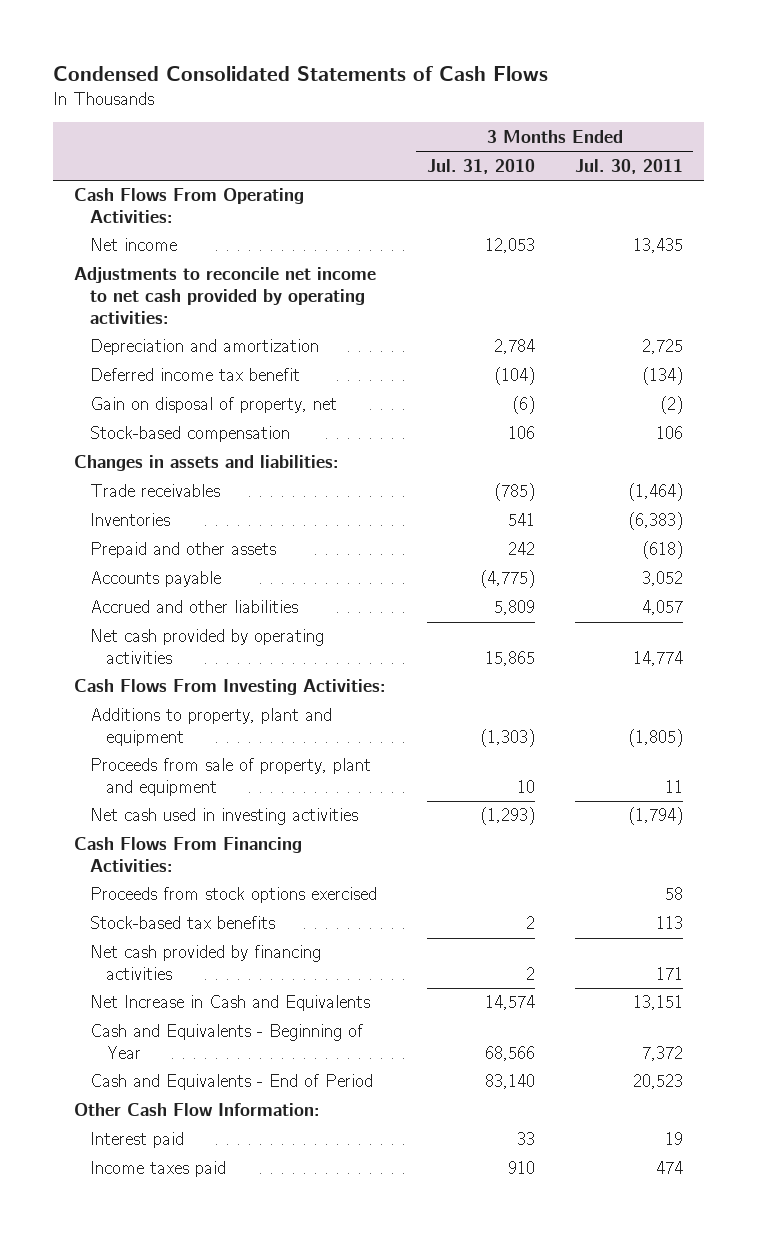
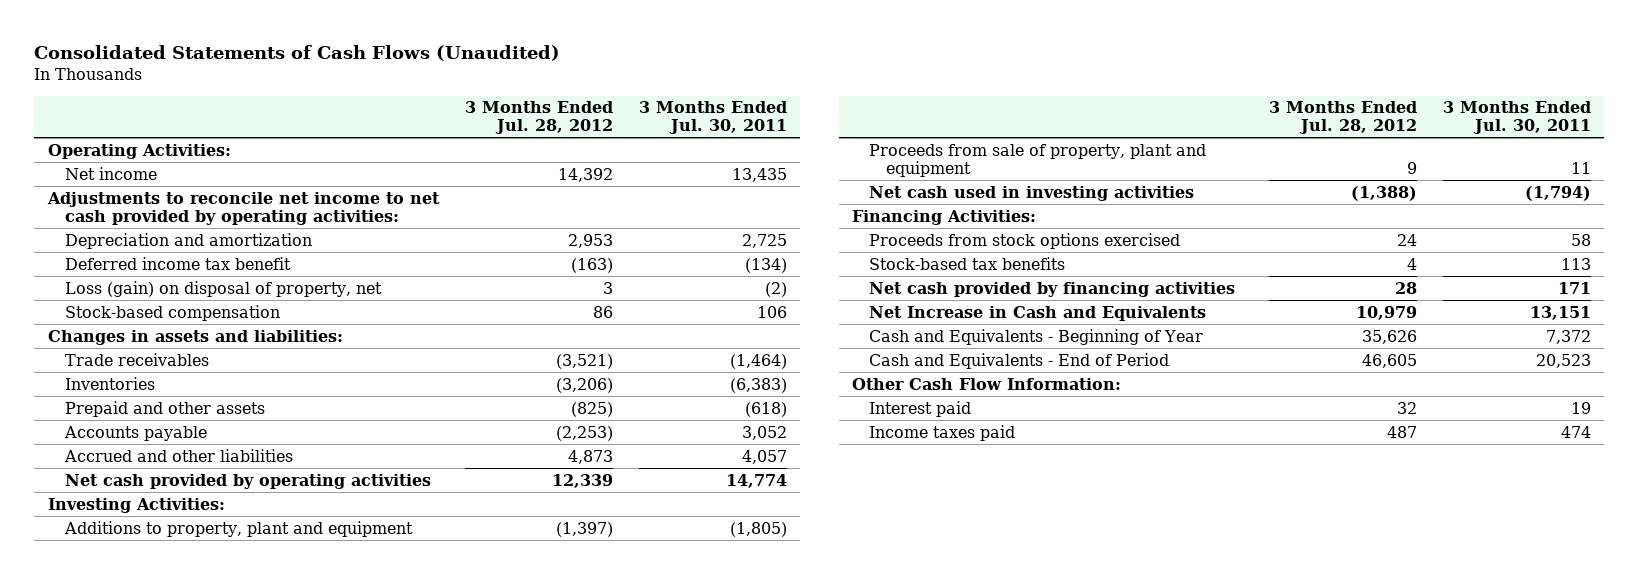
[53,65,549,81] Condensed Consolidated Statements of Cash Flows -> [34,44,561,61] Consolidated Statements of Cash Flows (Unaudited)
[426,158,535,174] Jul. 31, 2010 -> none
none -> [464,101,613,135] 3 Months Ended Jul. 28, 2012
[73,188,304,224] Cash Flows From Operating Activities: -> none
none -> [47,143,231,159] Operating Activities:
[90,397,338,414] Gain on disposal of property, net -> [64,280,382,297] Loss (gain) on disposal of property, net
[73,679,386,696] Cash Flows From Investing Activities: -> none
none -> [47,497,225,513] Investing Activities:
[73,837,302,873] Cash Flows From Financing Activities: -> none
none -> [851,209,1036,225] Financing Activities:

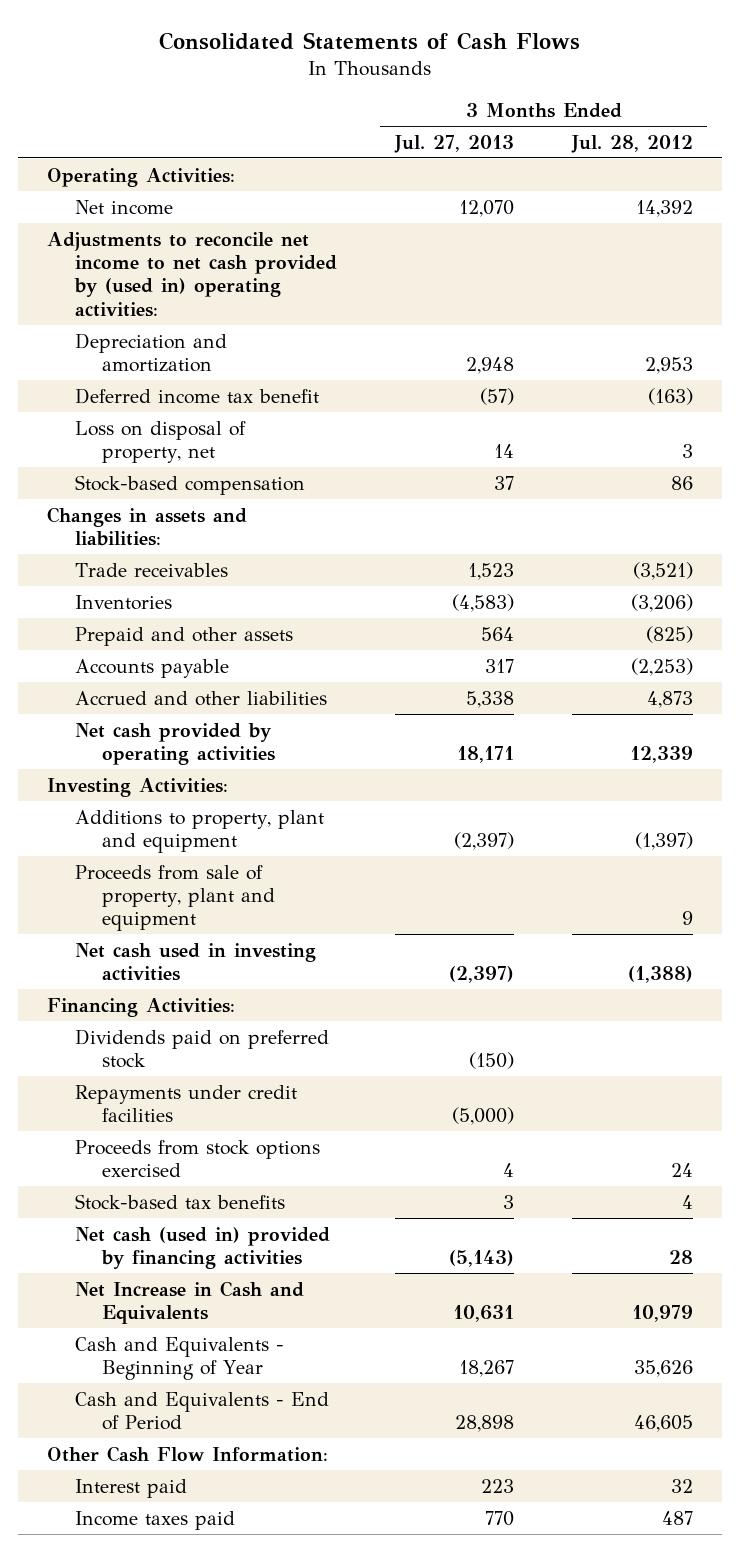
[34,44,561,61] Consolidated Statements of Cash Flows (Unaudited) -> [159,31,581,50] Consolidated Statements of Cash Flows
[638,101,787,135] 3 Months Ended Jul. 30, 2011 -> none
none -> [393,134,514,153] Jul. 27, 2013
[46,191,440,225] Adjustments to reconcile net income to net cash provided by operating activities: -> [47,231,337,317] Adjustments to reconcile net income to net cash provided by (used in) operating activities:
[64,280,382,297] Loss (gain) on disposal of property, net -> [74,420,246,463] Loss on disposal of property, net
none -> [74,1028,329,1068] Dividends paid on preferred stock
none -> [74,1084,297,1122] Repayments under credit facilities
[869,281,1236,297] Net cash provided by financing activities -> [74,1226,330,1269] Net cash (used in) provided by financing activities

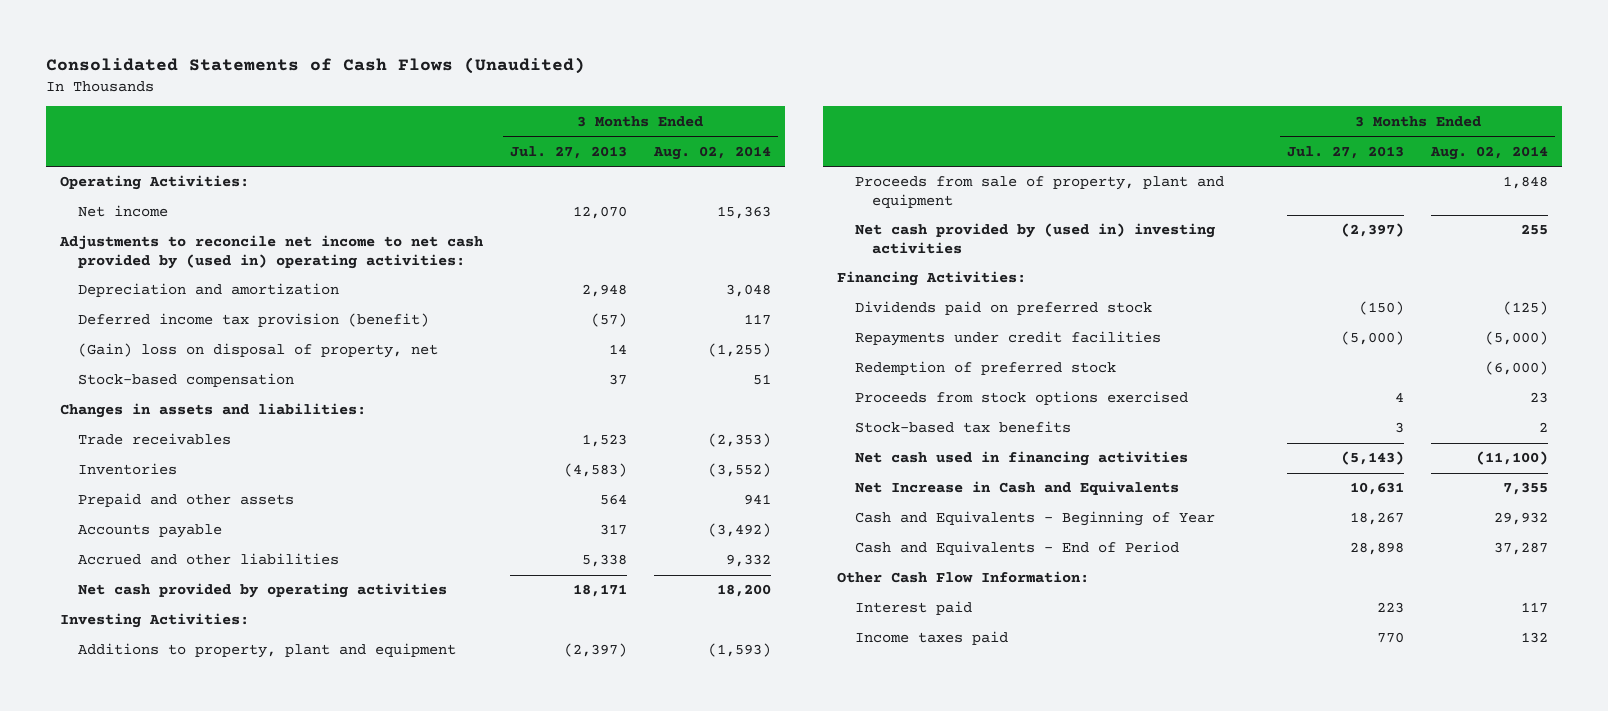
[159,31,581,50] Consolidated Statements of Cash Flows -> [46,57,586,75] Consolidated Statements of Cash Flows (Unaudited)
[570,134,693,153] Jul. 28, 2012 -> none
none -> [653,145,772,160] Aug. 02, 2014
[74,387,319,404] Deferred income tax benefit -> [77,313,429,328] Deferred income tax provision (benefit)
[74,420,246,463] Loss on disposal of property, net -> [77,343,438,359] (Gain) loss on disposal of property, net
[74,942,316,981] Net cash used in investing activities -> [854,223,1215,254] Net cash provided by (used in) investing activities
none -> [854,361,1116,376] Redemption of preferred stock
[74,1226,330,1269] Net cash (used in) provided by financing activities -> [854,451,1188,467] Net cash used in financing activities

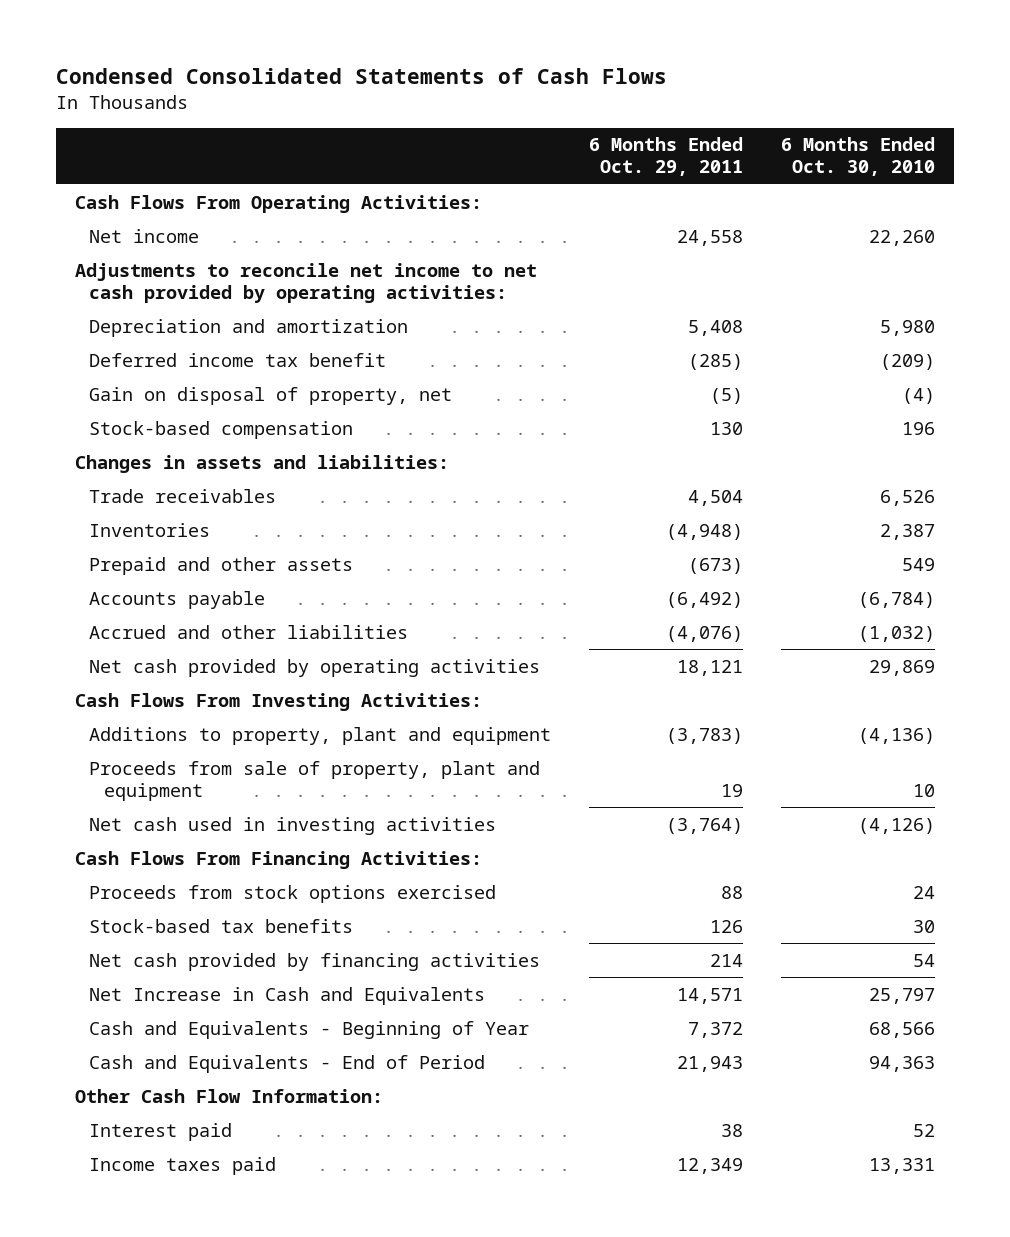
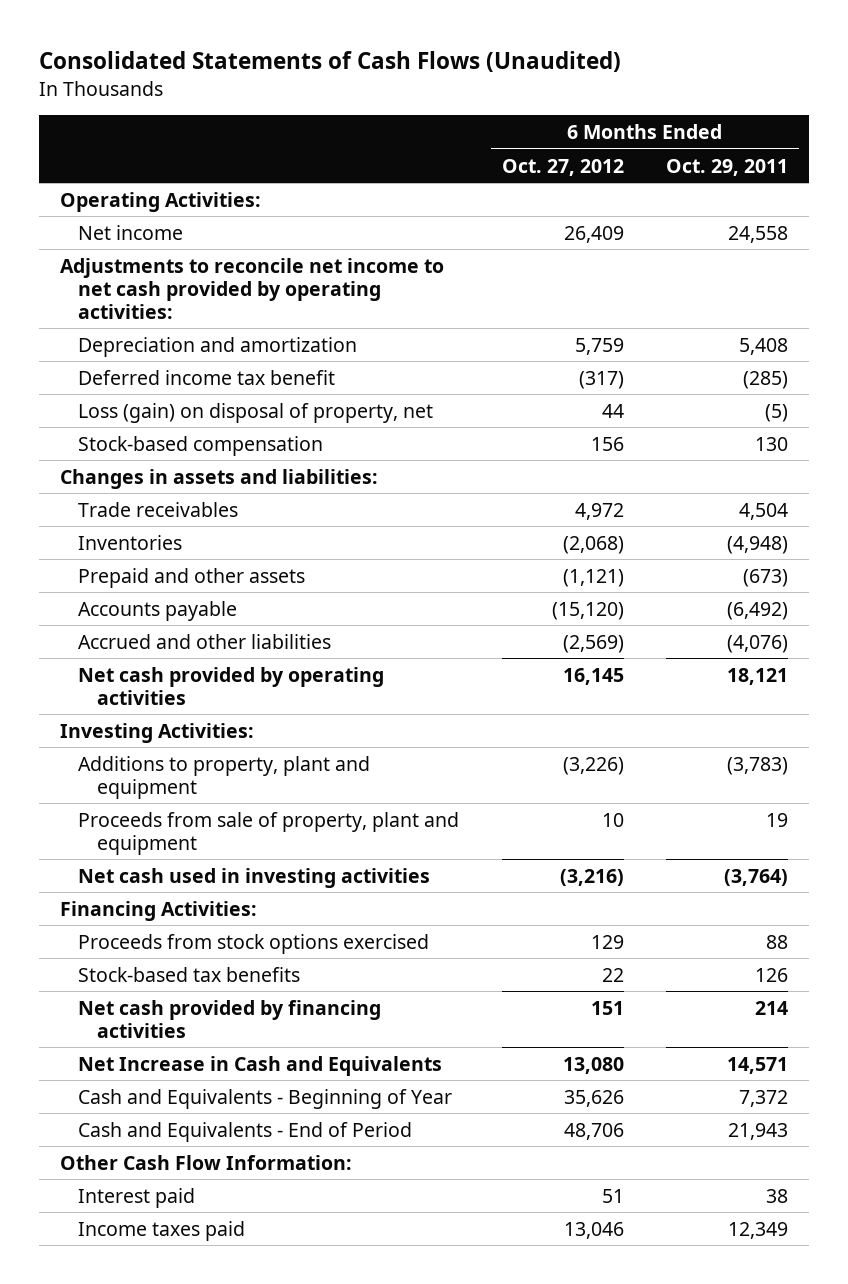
[55,68,667,85] Condensed Consolidated Statements of Cash Flows -> [38,51,621,73] Consolidated Statements of Cash Flows (Unaudited)
[781,137,936,177] 6 Months Ended Oct. 30, 2010 -> none
none -> [501,158,624,176] Oct. 27, 2012
[74,194,482,213] Cash Flows From Operating Activities: -> none
none -> [60,191,262,212] Operating Activities:
[89,386,453,405] Gain on disposal of property, net -> [78,402,434,423] Loss (gain) on disposal of property, net
[74,692,482,711] Cash Flows From Investing Activities: -> none
none -> [60,722,255,743] Investing Activities:
[74,850,482,869] Cash Flows From Financing Activities: -> none
none -> [60,900,258,921] Financing Activities:

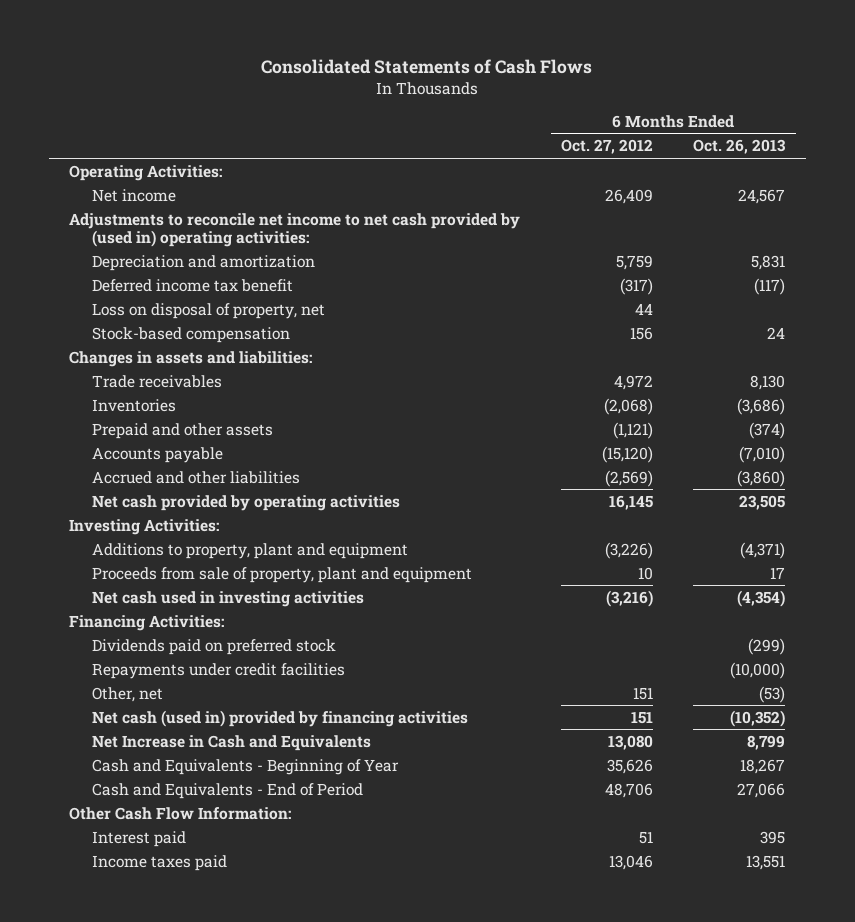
[38,51,621,73] Consolidated Statements of Cash Flows (Unaudited) -> [261,58,593,74] Consolidated Statements of Cash Flows
[666,158,789,176] Oct. 29, 2011 -> none
none -> [693,139,787,155] Oct. 26, 2013
[60,257,445,319] Adjustments to reconcile net income to net cash provided by operating activities: -> [69,212,521,247] Adjustments to reconcile net income to net cash provided by (used in) operating activities:
[78,402,434,423] Loss (gain) on disposal of property, net -> [92,302,326,319] Loss on disposal of property, net
[78,933,430,954] Proceeds from stock options exercised -> none
[78,966,301,982] Stock-based tax benefits -> none
none -> [92,638,337,655] Dividends paid on preferred stock
none -> [92,662,346,679] Repayments under credit facilities
none -> [92,686,164,702] Other, net
[78,999,382,1038] Net cash provided by financing activities -> [92,709,469,727] Net cash (used in) provided by financing activities

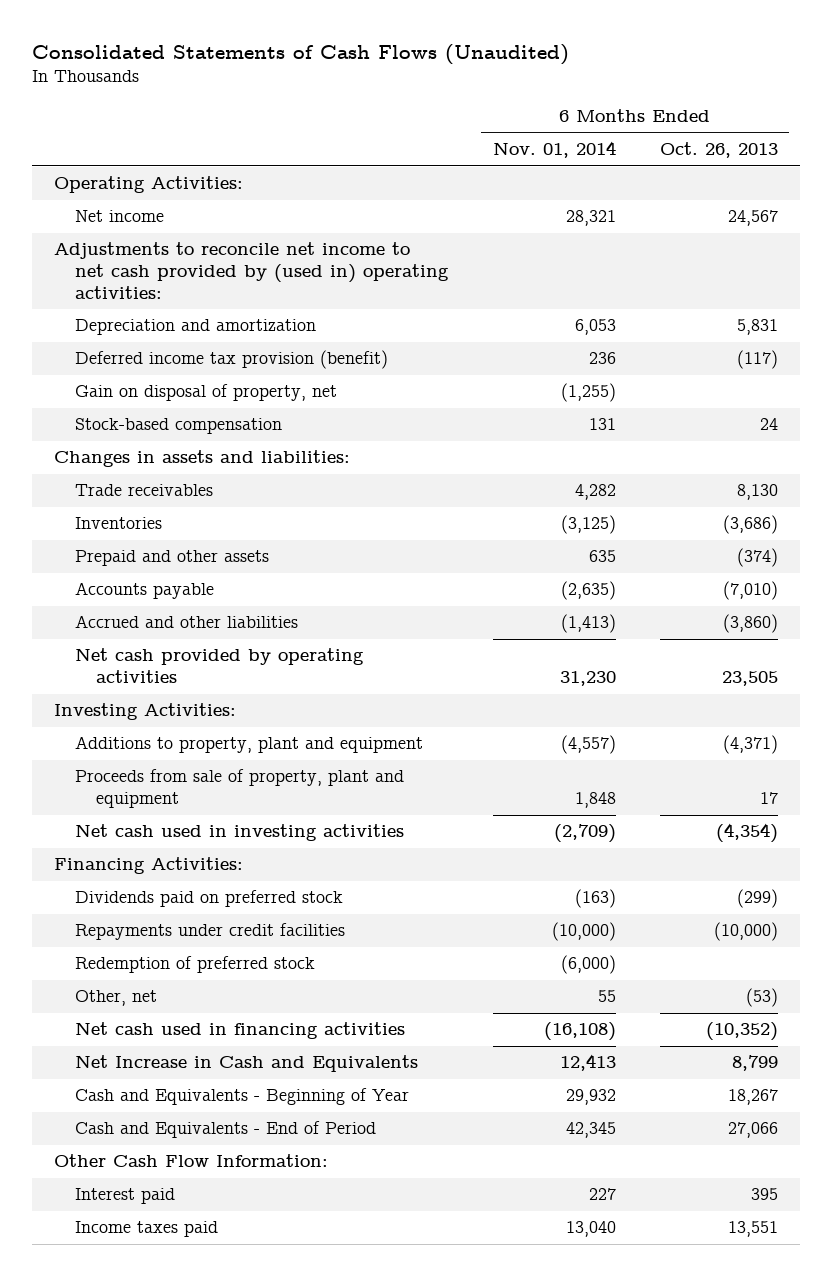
[261,58,593,74] Consolidated Statements of Cash Flows -> [32,44,570,66] Consolidated Statements of Cash Flows (Unaudited)
[560,139,653,155] Oct. 27, 2012 -> none
none -> [492,141,616,159] Nov. 01, 2014
[92,278,294,292] Deferred income tax benefit -> [75,350,389,370] Deferred income tax provision (benefit)
[92,302,326,319] Loss on disposal of property, net -> [75,384,338,402] Gain on disposal of property, net
none -> [75,956,316,974] Redemption of preferred stock
[92,709,469,727] Net cash (used in) provided by financing activities -> [75,1022,406,1040] Net cash used in financing activities

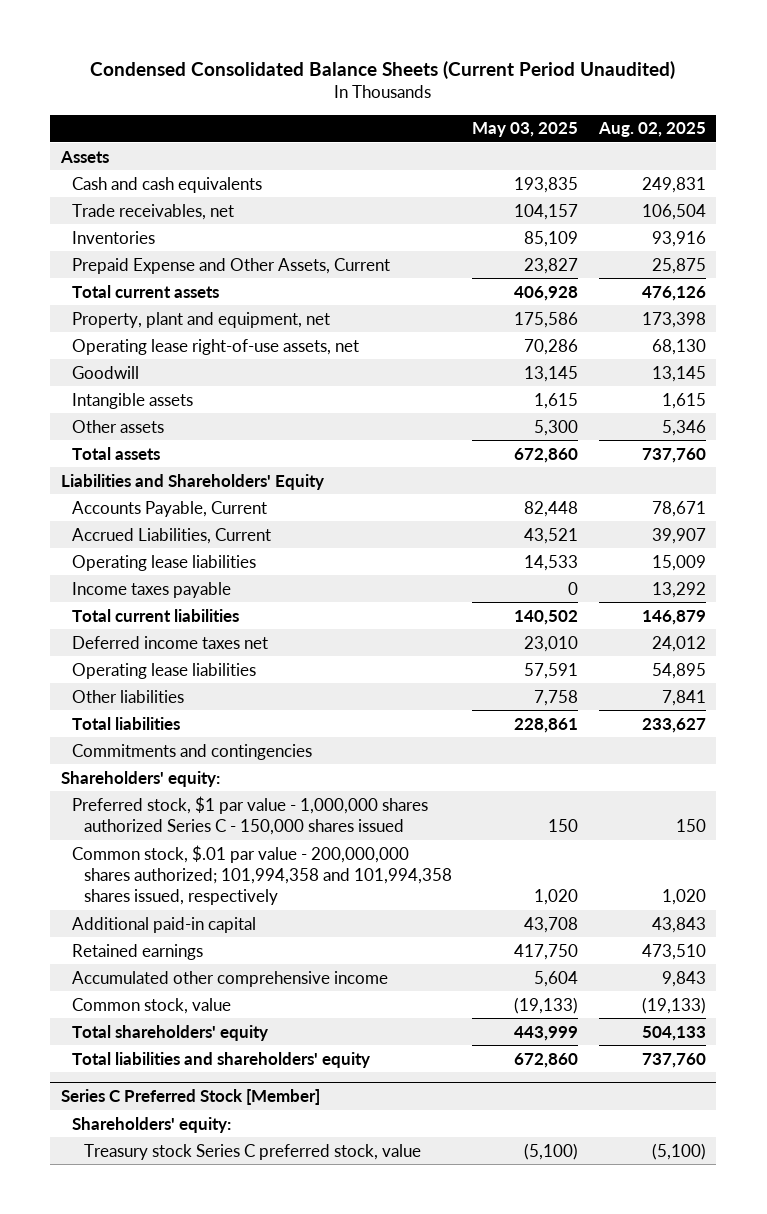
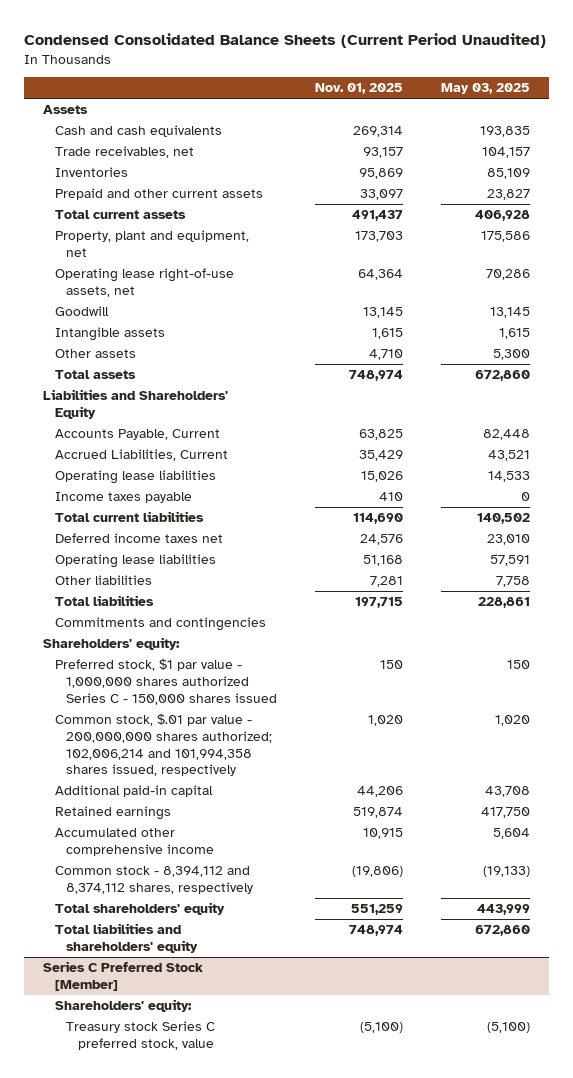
[597,122,706,138] Aug. 02, 2025 -> none
none -> [315,83,404,95] Nov. 01, 2025
[72,257,391,274] Prepaid Expense and Other Assets, Current -> [54,188,263,201] Prepaid and other current assets
[72,844,452,906] Common stock, $.01 par value - 200,000,000 shares authorized; 101,994,358 and 101,994,358 shares issued, respectively -> [54,713,273,777] Common stock, $.01 par value - 200,000,000 shares authorized; 102,006,214 and 101,994,358 shares issued, respectively
[72,997,232,1014] Common stock, value -> [54,866,254,894] Common stock - 8,394,112 and 8,374,112 shares, respectively

